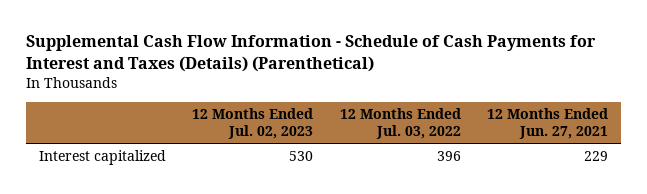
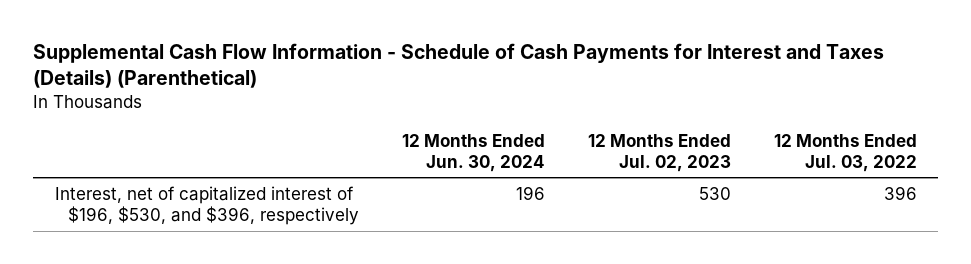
[486,107,608,140] 12 Months Ended Jun. 27, 2021 -> none
none -> [402,133,546,172] 12 Months Ended Jun. 30, 2024
[39,150,167,166] Interest capitalized -> [54,186,360,225] Interest, net of capitalized interest of $196, $530, and $396, respectively

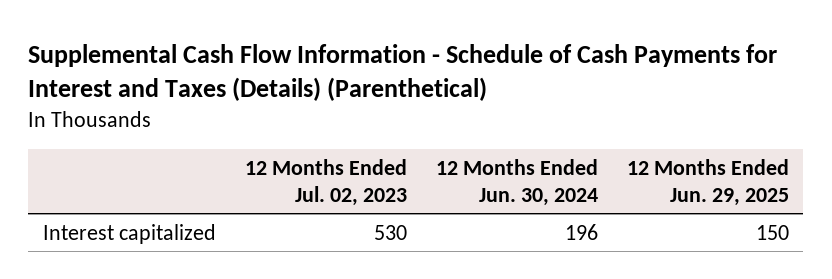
[773,133,917,172] 12 Months Ended Jul. 03, 2022 -> none
none -> [626,158,789,207] 12 Months Ended Jun. 29, 2025
[54,186,360,225] Interest, net of capitalized interest of $196, $530, and $396, respectively -> [42,223,216,244] Interest capitalized

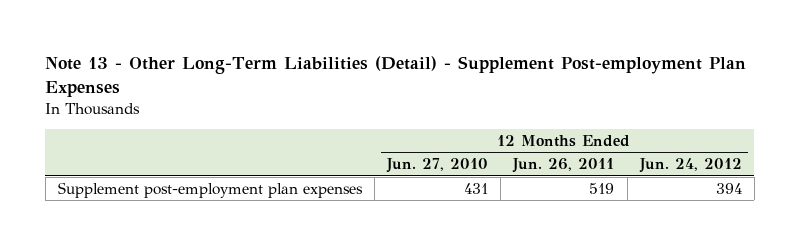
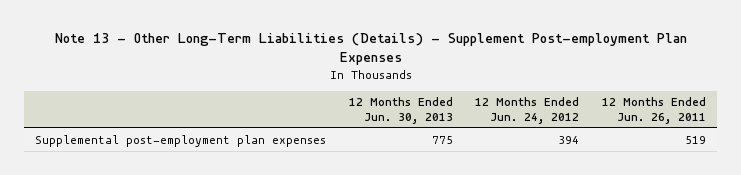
[45,56,747,97] Note 13 - Other Long-Term Liabilities (Detail) - Supplement Post-employment Plan Expenses -> [54,33,687,66] Note 13 - Other Long-Term Liabilities (Details) - Supplement Post-employment Plan Expenses
[386,158,489,174] Jun. 27, 2010 -> none
none -> [348,97,453,125] 12 Months Ended Jun. 30, 2013
[58,181,364,198] Supplement post-employment plan expenses -> [35,135,327,148] Supplemental post-employment plan expenses

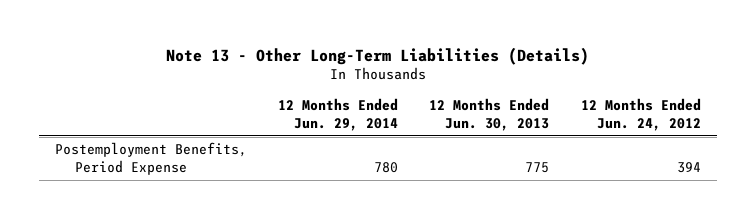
[54,33,687,66] Note 13 - Other Long-Term Liabilities (Details) - Supplement Post-employment Plan Expenses -> [165,46,589,65] Note 13 - Other Long-Term Liabilities (Details)
[601,97,706,125] 12 Months Ended Jun. 26, 2011 -> none
none -> [278,98,399,132] 12 Months Ended Jun. 29, 2014
[35,135,327,148] Supplemental post-employment plan expenses -> [54,142,247,176] Postemployment Benefits, Period Expense

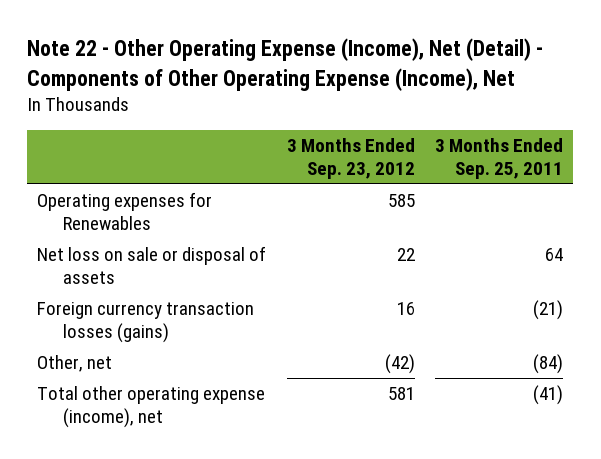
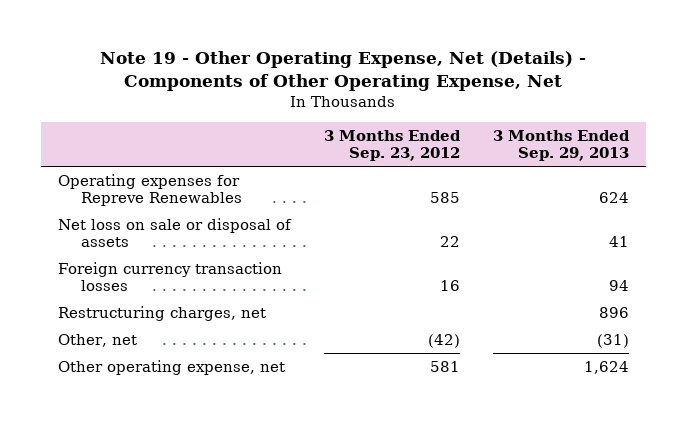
[27,38,544,91] Note 22 - Other Operating Expense (Income), Net (Detail) - Components of Other Operating Expense (Income), Net -> [100,50,587,91] Note 19 - Other Operating Expense, Net (Details) - Components of Other Operating Expense, Net
[435,138,564,180] 3 Months Ended Sep. 25, 2011 -> none
none -> [492,129,630,162] 3 Months Ended Sep. 29, 2013
[37,192,213,231] Operating expenses for Renewables -> [57,173,242,207] Operating expenses for Repreve Renewables
[37,302,255,344] Foreign currency transaction losses (gains) -> [57,261,282,292] Foreign currency transaction losses
none -> [57,305,266,321] Restructuring charges, net
[37,386,266,429] Total other operating expense (income), net -> [57,359,285,375] Other operating expense, net

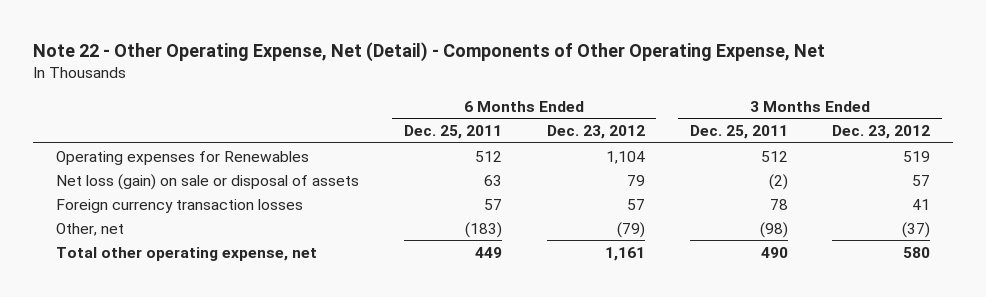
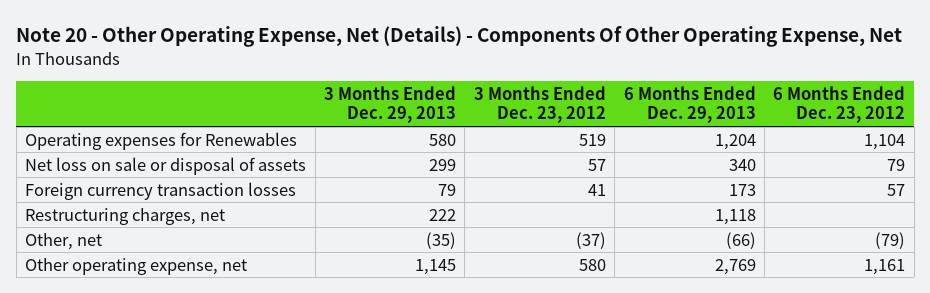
[33,42,826,63] Note 22 - Other Operating Expense, Net (Detail) - Components of Other Operating Expense, Net -> [16,26,903,48] Note 20 - Other Operating Expense, Net (Details) - Components Of Other Operating Expense, Net
[403,124,502,139] Dec. 25, 2011 -> none
[689,124,788,139] Dec. 25, 2011 -> none
none -> [323,86,456,124] 3 Months Ended Dec. 29, 2013
none -> [623,86,756,124] 6 Months Ended Dec. 29, 2013
[55,173,359,190] Net loss (gain) on sale or disposal of assets -> [25,156,307,175] Net loss on sale or disposal of assets
none -> [25,207,226,225] Restructuring charges, net
[55,246,317,261] Total other operating expense, net -> [25,257,248,275] Other operating expense, net

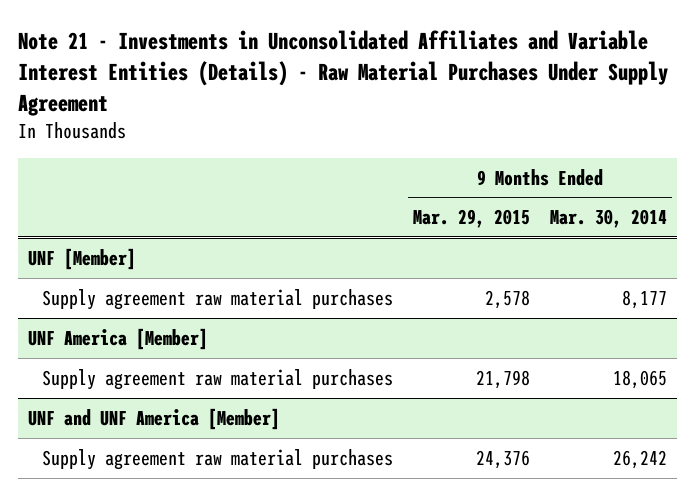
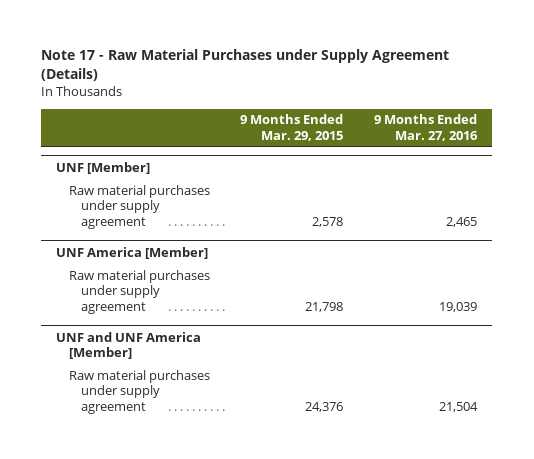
[17,29,668,116] Note 21 - Investments in Unconsolidated Affiliates and Variable Interest Entities (Details) - Raw Material Purchases Under Supply Agreement -> [41,49,450,82] Note 17 - Raw Material Purchases under Supply Agreement (Details)
[550,209,668,229] Mar. 30, 2014 -> none
none -> [374,114,479,141] 9 Months Ended Mar. 27, 2016
[42,288,394,310] Supply agreement raw material purchases -> [68,184,210,230] Raw material purchases under supply agreement
[42,368,394,390] Supply agreement raw material purchases -> [68,269,210,315] Raw material purchases under supply agreement
[42,448,394,470] Supply agreement raw material purchases -> [68,369,210,415] Raw material purchases under supply agreement

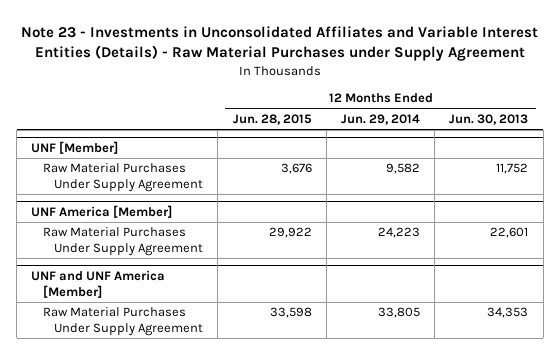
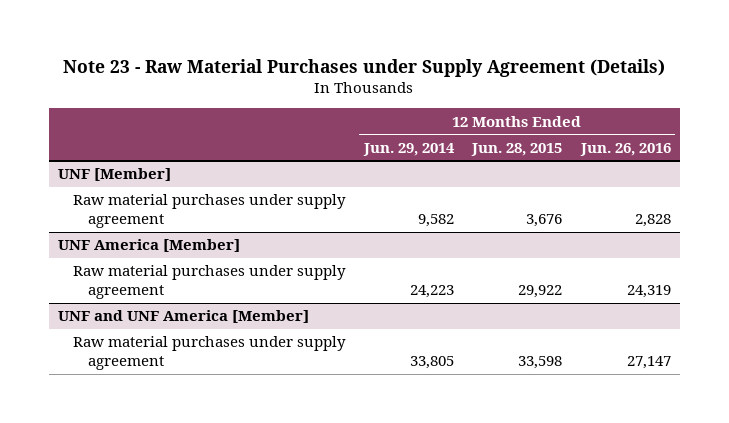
[20,25,538,62] Note 23 - Investments in Unconsolidated Affiliates and Variable Interest Entities (Details) - Raw Material Purchases under Supply Agreement -> [63,58,666,77] Note 23 - Raw Material Purchases under Supply Agreement (Details)
[449,113,529,125] Jun. 30, 2013 -> none
none -> [579,142,671,156] Jun. 26, 2016
[42,163,204,192] Raw Material Purchases Under Supply Agreement -> [73,194,347,229] Raw material purchases under supply agreement
[42,227,204,256] Raw Material Purchases Under Supply Agreement -> [73,265,347,300] Raw material purchases under supply agreement
[42,307,204,336] Raw Material Purchases Under Supply Agreement -> [73,336,347,371] Raw material purchases under supply agreement

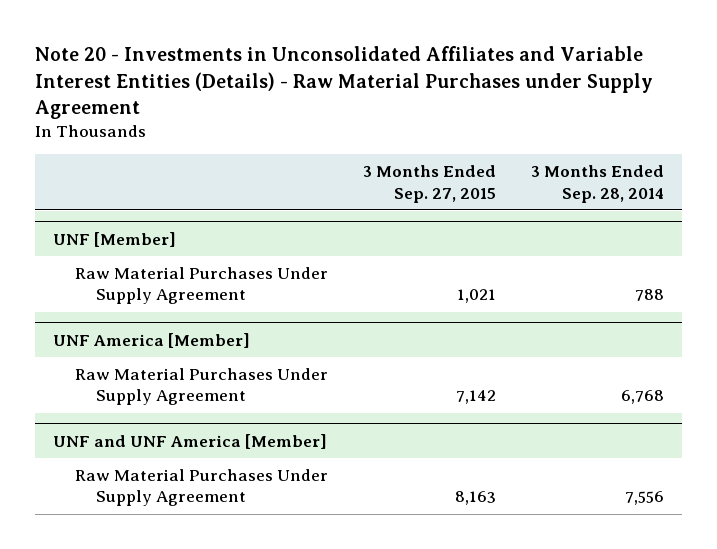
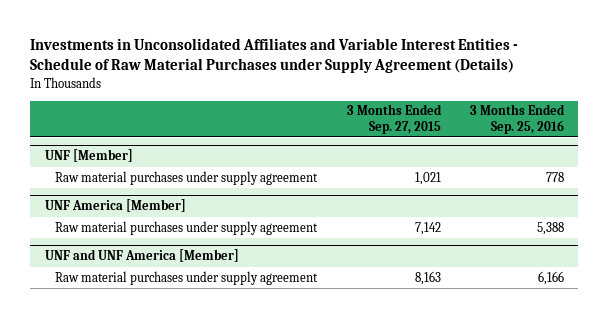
[35,46,654,120] Note 20 - Investments in Unconsolidated Affiliates and Variable Interest Entities (Details) - Raw Material Purchases under Supply Agreement -> [30,38,519,74] Investments in Unconsolidated Affiliates and Variable Interest Entities - Schedule of Raw Material Purchases under Supply Agreement (Details)
[531,165,665,203] 3 Months Ended Sep. 28, 2014 -> none
none -> [469,104,565,134] 3 Months Ended Sep. 25, 2016
[74,266,328,305] Raw Material Purchases Under Supply Agreement -> [55,170,319,185] Raw material purchases under supply agreement
[74,367,328,406] Raw Material Purchases Under Supply Agreement -> [55,220,319,235] Raw material purchases under supply agreement
[74,468,328,507] Raw Material Purchases Under Supply Agreement -> [55,270,319,285] Raw material purchases under supply agreement

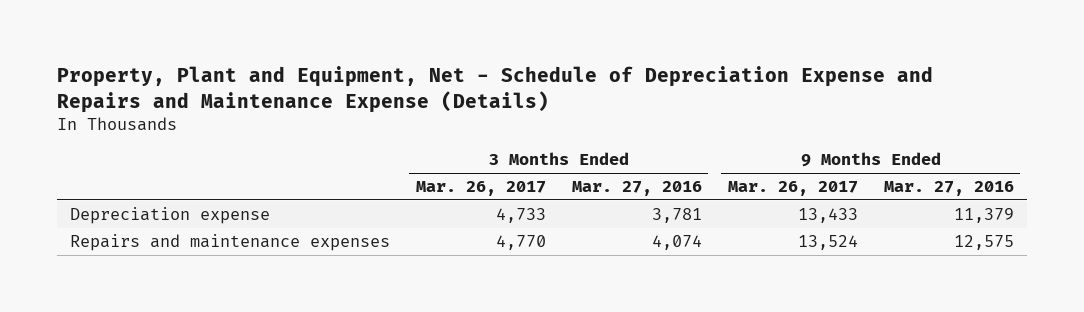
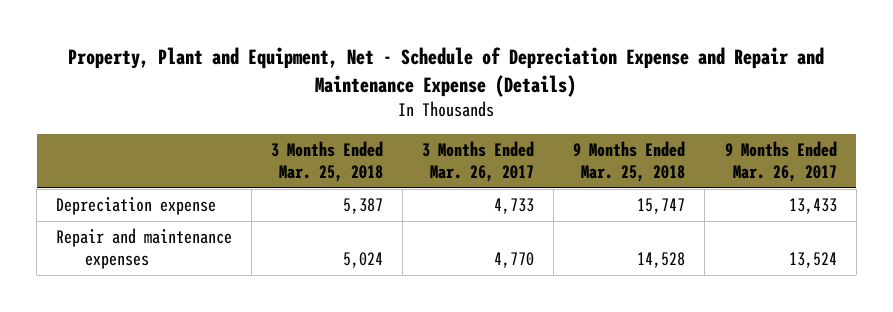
[56,66,933,113] Property, Plant and Equipment, Net - Schedule of Depreciation Expense and Repairs and Maintenance Expense (Details) -> [68,47,825,97] Property, Plant and Equipment, Net - Schedule of Depreciation Expense and Repair and Maintenance Expense (Details)
[571,181,702,197] Mar. 27, 2016 -> none
[883,181,1014,197] Mar. 27, 2016 -> none
none -> [271,141,384,183] 3 Months Ended Mar. 25, 2018
none -> [573,141,686,183] 9 Months Ended Mar. 25, 2018
[69,234,390,252] Repairs and maintenance expenses -> [56,228,233,270] Repair and maintenance expenses

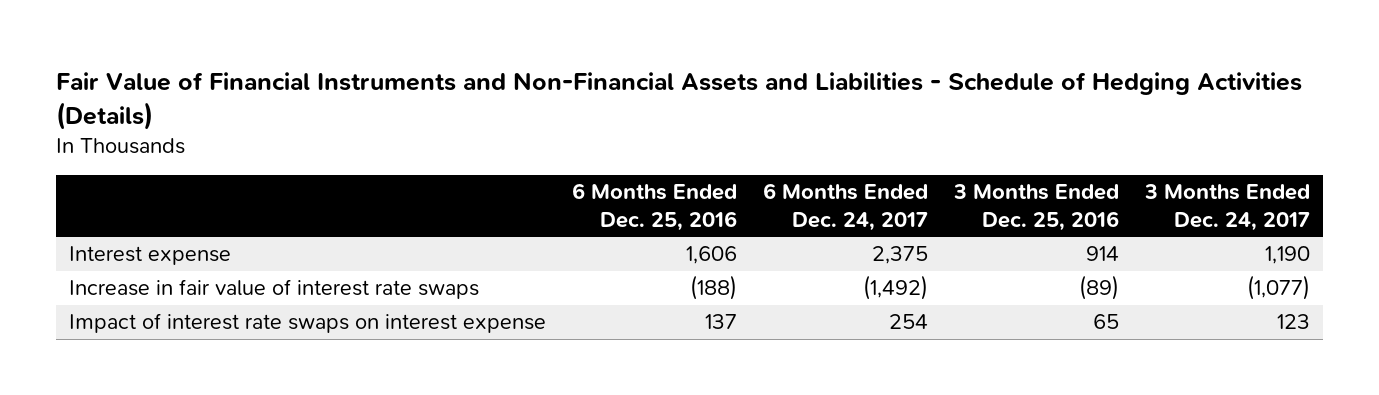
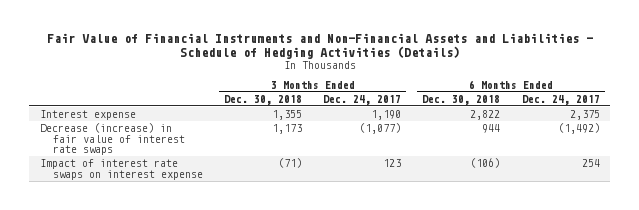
[572,183,738,231] 6 Months Ended Dec. 25, 2016 -> none
[952,184,1119,231] 3 Months Ended Dec. 25, 2016 -> none
none -> [223,94,302,105] Dec. 30, 2018
none -> [422,94,501,105] Dec. 30, 2018
[69,279,480,300] Increase in fair value of interest rate swaps -> [39,123,185,156] Decrease (increase) in fair value of interest rate swaps

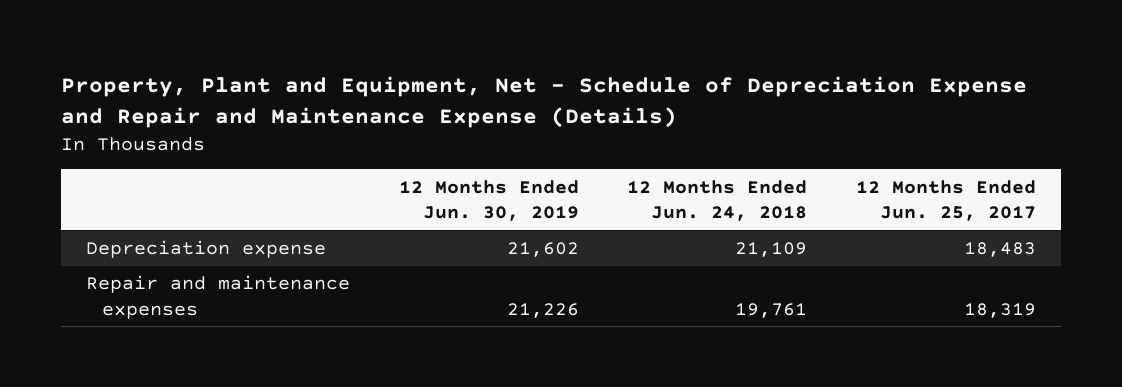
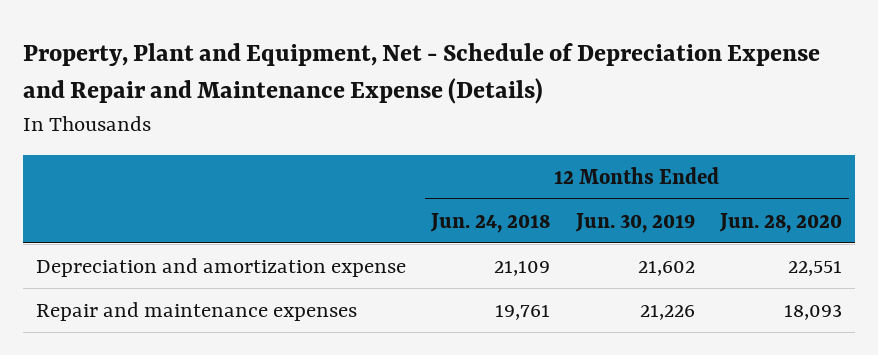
[856,179,1037,222] 12 Months Ended Jun. 25, 2017 -> none
none -> [719,212,843,233] Jun. 28, 2020
[85,240,326,259] Depreciation expense -> [35,257,406,277] Depreciation and amortization expense

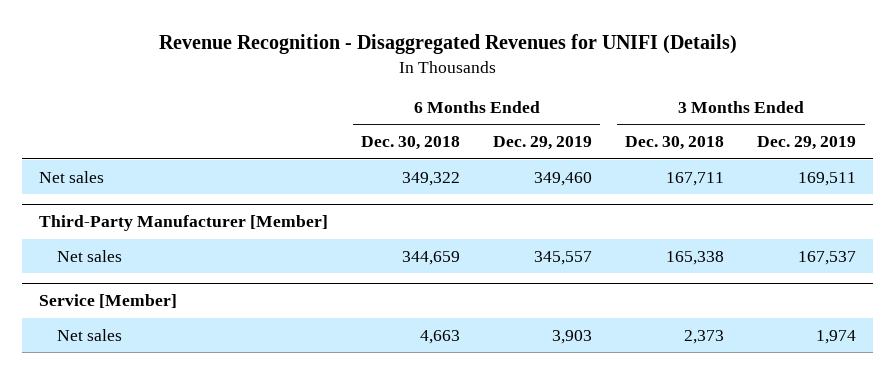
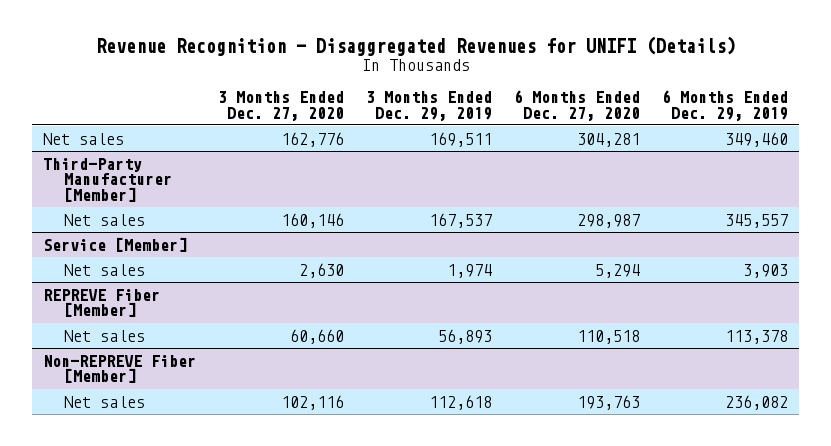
[361,136,461,151] Dec. 30, 2018 -> none
[625,136,725,151] Dec. 30, 2018 -> none
none -> [218,91,345,121] 3 Months Ended Dec. 27, 2020
none -> [514,90,641,121] 6 Months Ended Dec. 27, 2020
none -> [43,288,161,318] REPREVE Fiber [Member]
none -> [63,329,145,342] Net sales
none -> [43,354,197,384] Non-REPREVE Fiber [Member]
none -> [63,395,145,408] Net sales

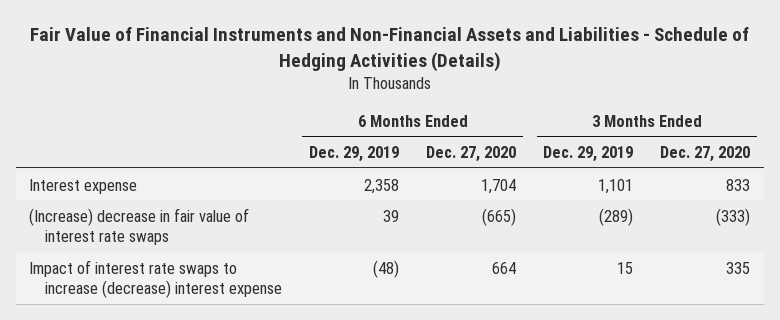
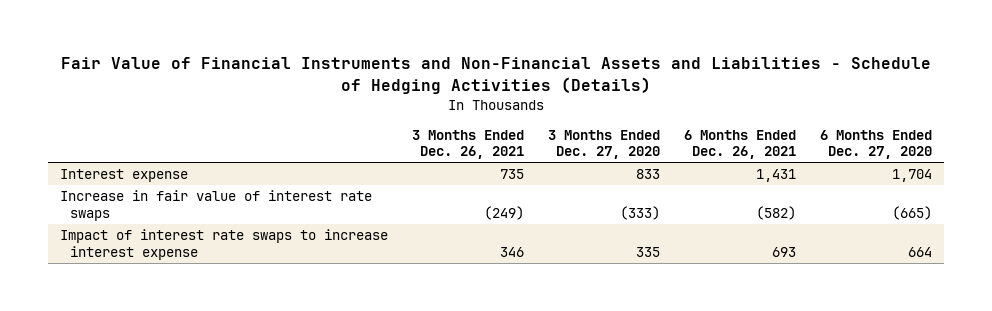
[309,145,400,162] Dec. 29, 2019 -> none
[543,145,634,162] Dec. 29, 2019 -> none
none -> [411,129,524,160] 3 Months Ended Dec. 26, 2021
none -> [684,129,797,160] 6 Months Ended Dec. 26, 2021
[29,207,250,246] (Increase) decrease in fair value of interest rate swaps -> [59,190,372,221] Increase in fair value of interest rate swaps
[29,259,282,299] Impact of interest rate swaps to increase (decrease) interest expense -> [59,229,388,260] Impact of interest rate swaps to increase interest expense

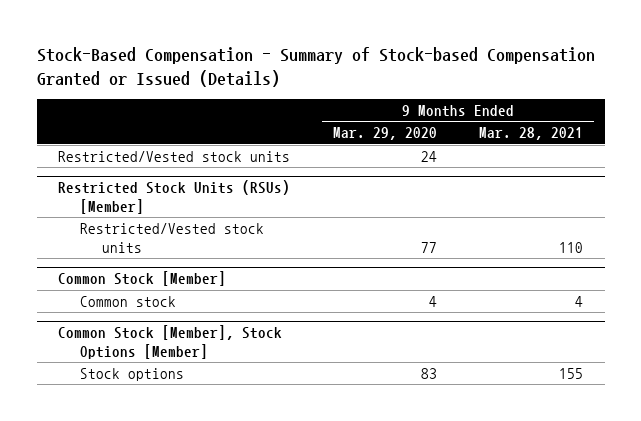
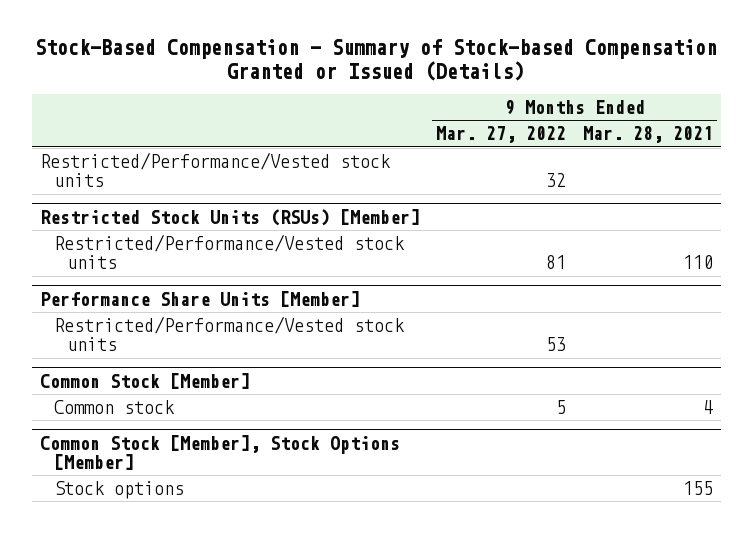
[332,127,437,141] Mar. 29, 2020 -> none
none -> [436,126,567,144] Mar. 27, 2022
[57,151,290,163] Restricted/Vested stock units -> [40,152,392,188] Restricted/Performance/Vested stock units
[80,223,265,253] Restricted/Vested stock units -> [53,234,405,270] Restricted/Performance/Vested stock units
none -> [40,290,361,307] Performance Share Units [Member]
none -> [53,316,405,352] Restricted/Performance/Vested stock units

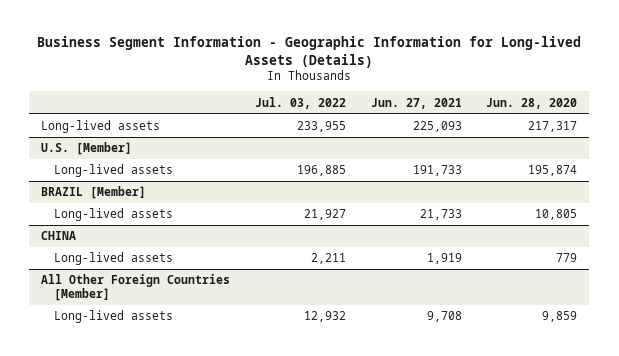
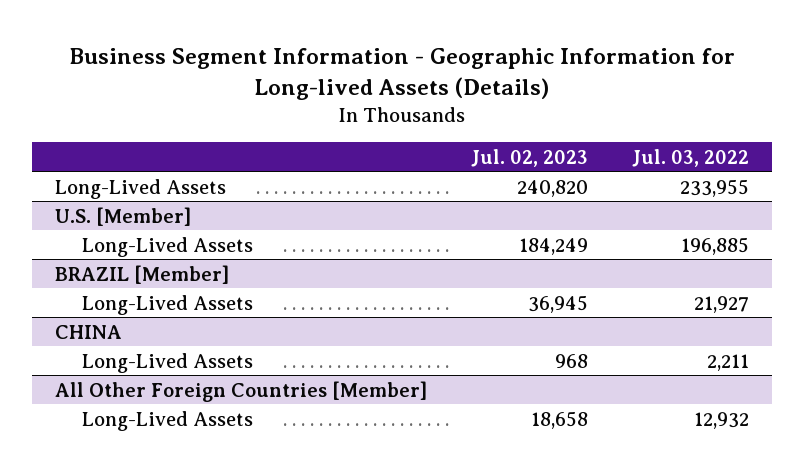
[370,97,462,109] Jun. 27, 2021 -> none
[486,97,578,109] Jun. 28, 2020 -> none
none -> [470,148,588,167] Jul. 02, 2023
[41,120,161,134] Long-lived assets -> [54,178,226,199] Long-Lived Assets
[54,164,174,178] Long-lived assets -> [81,236,253,257] Long-Lived Assets
[54,208,174,222] Long-lived assets -> [81,294,253,315] Long-Lived Assets
[54,252,174,266] Long-lived assets -> [81,352,253,373] Long-Lived Assets
[54,310,174,324] Long-lived assets -> [81,410,253,431] Long-Lived Assets

